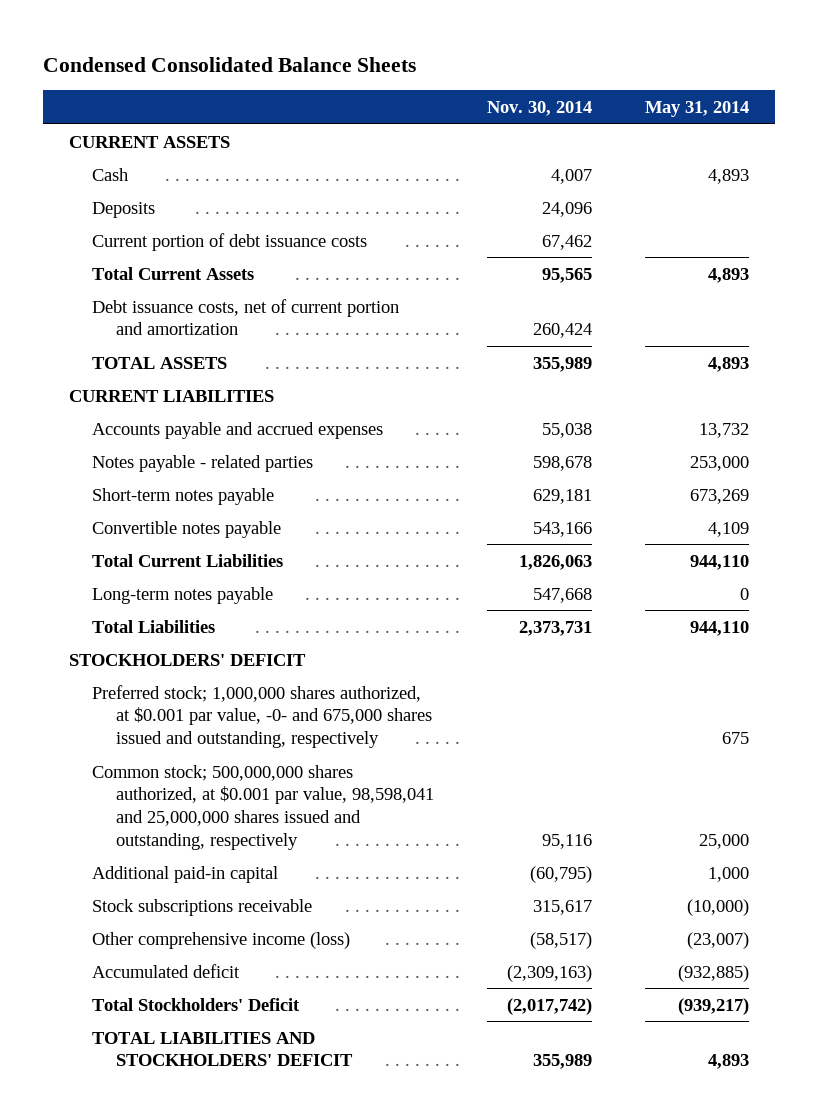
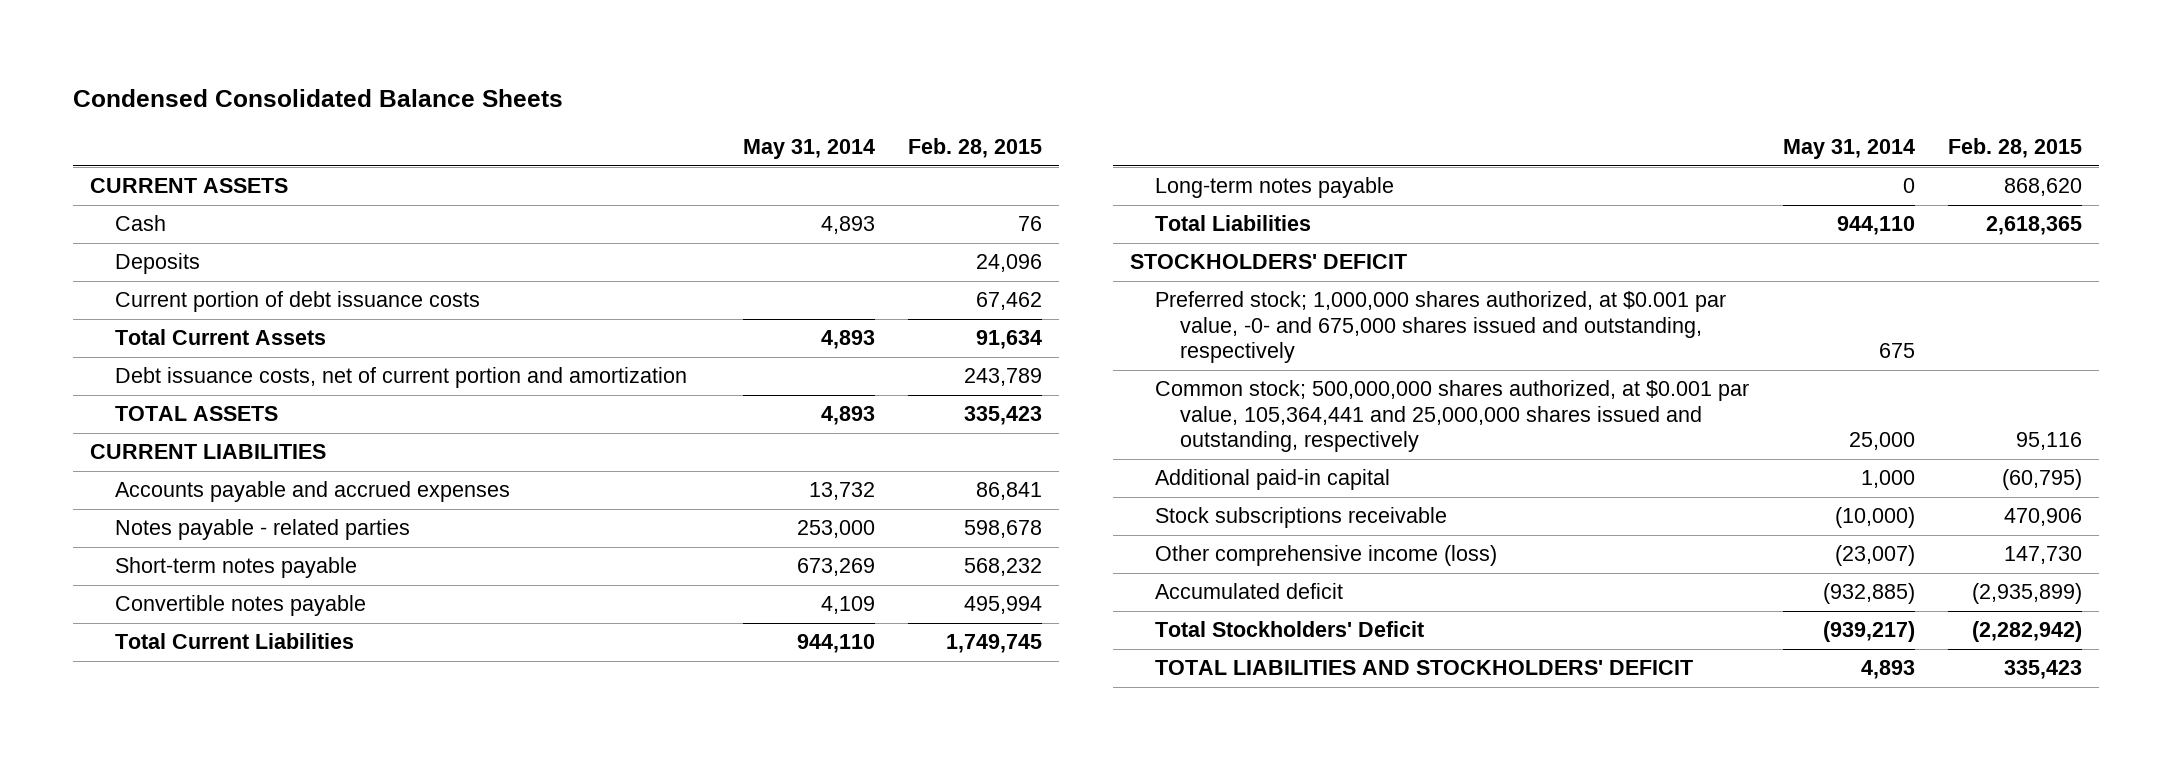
[486,101,592,117] Nov. 30, 2014 -> none
none -> [908,138,1043,159] Feb. 28, 2015
[92,764,434,850] Common stock; 500,000,000 shares authorized, at $0.001 par value, 98,598,041 and 25,000,000 shares issued and outstanding, respectively -> [1155,380,1750,453] Common stock; 500,000,000 shares authorized, at $0.001 par value, 105,364,441 and 25,000,000 shares issued and outstanding, respectively

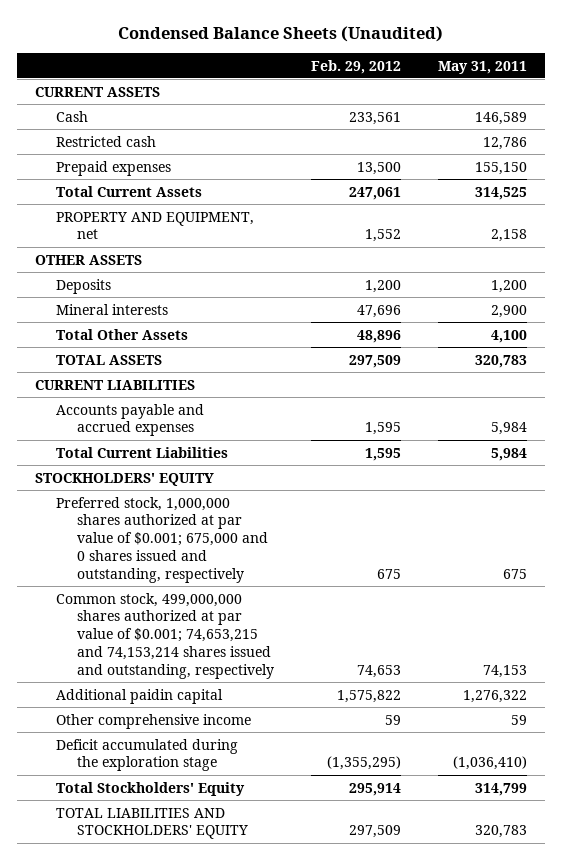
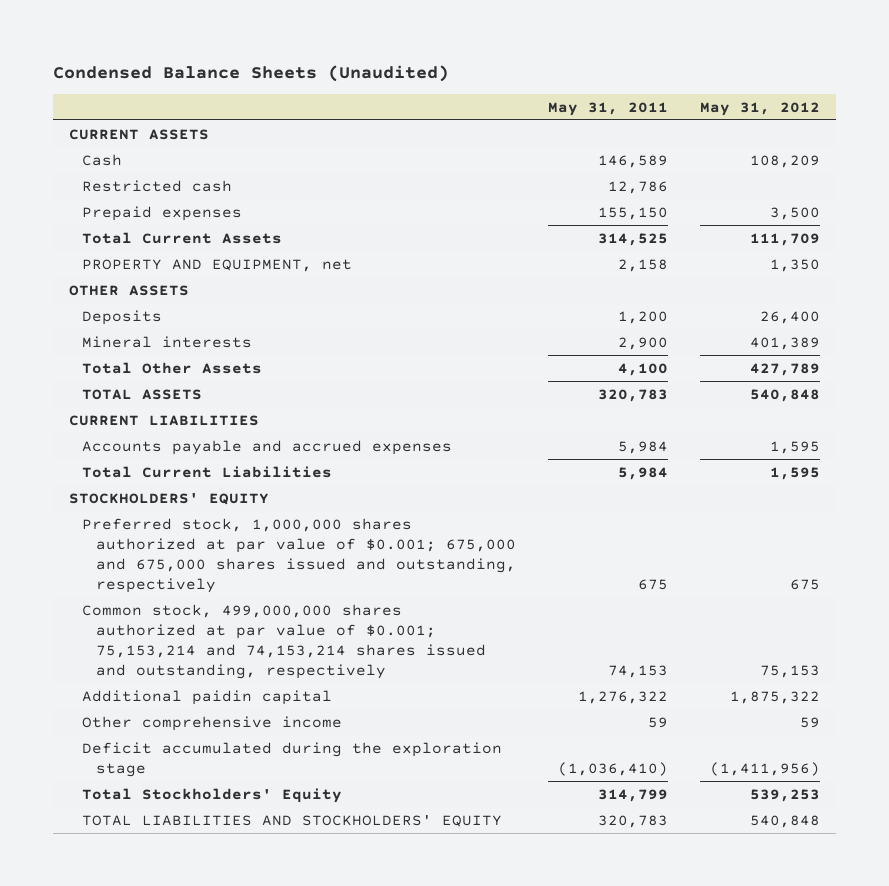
[310,59,401,74] Feb. 29, 2012 -> none
none -> [699,101,820,116] May 31, 2012
[56,496,269,583] Preferred stock, 1,000,000 shares authorized at par value of $0.001; 675,000 and 0 shares issued and outstanding, respectively -> [82,517,516,594] Preferred stock, 1,000,000 shares authorized at par value of $0.001; 675,000 and 675,000 shares issued and outstanding, respectively
[56,592,275,679] Common stock, 499,000,000 shares authorized at par value of $0.001; 74,653,215 and 74,153,214 shares issued and outstanding, respectively -> [82,603,486,680] Common stock, 499,000,000 shares authorized at par value of $0.001; 75,153,214 and 74,153,214 shares issued and outstanding, respectively

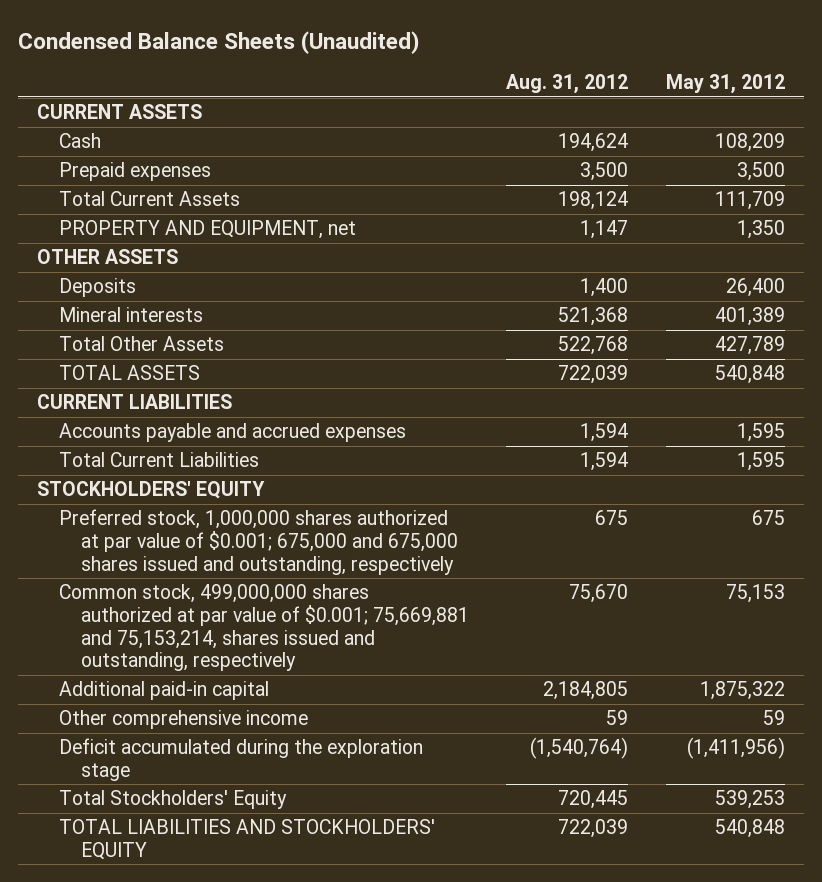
[547,101,668,116] May 31, 2011 -> none
none -> [506,74,629,95] Aug. 31, 2012
[82,179,233,192] Restricted cash -> none
[82,603,486,680] Common stock, 499,000,000 shares authorized at par value of $0.001; 75,153,214 and 74,153,214 shares issued and outstanding, respectively -> [58,584,469,672] Common stock, 499,000,000 shares authorized at par value of $0.001; 75,669,881 and 75,153,214, shares issued and outstanding, respectively
[82,689,333,705] Additional paidin capital -> [58,681,269,701] Additional paid-in capital

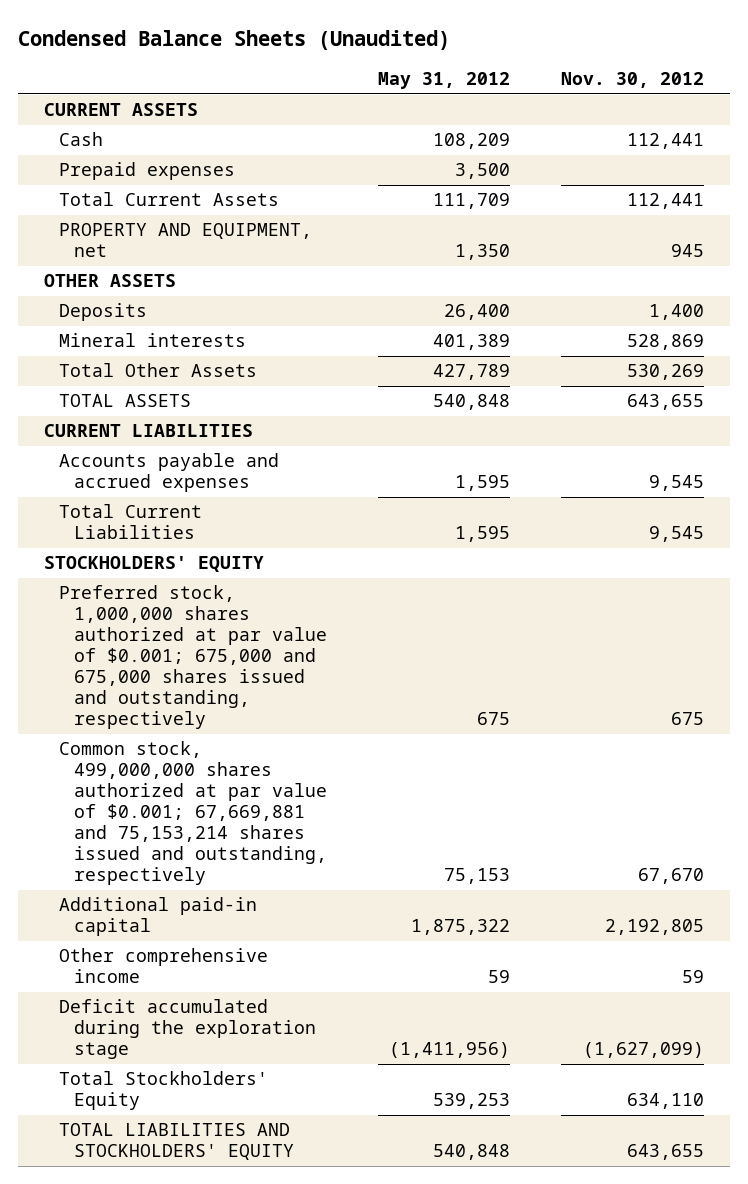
[506,74,629,95] Aug. 31, 2012 -> none
none -> [561,72,705,89] Nov. 30, 2012
[58,584,469,672] Common stock, 499,000,000 shares authorized at par value of $0.001; 75,669,881 and 75,153,214, shares issued and outstanding, respectively -> [59,741,328,886] Common stock, 499,000,000 shares authorized at par value of $0.001; 67,669,881 and 75,153,214 shares issued and outstanding, respectively

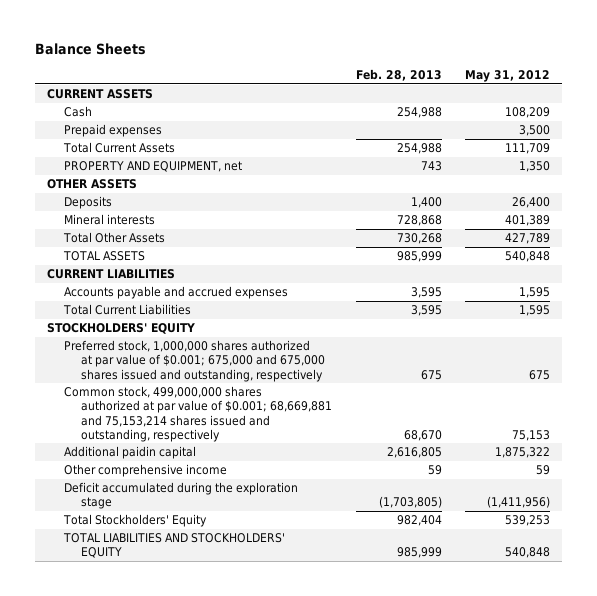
[18,29,451,50] Condensed Balance Sheets (Unaudited) -> [35,42,147,55] Balance Sheets
[561,72,705,89] Nov. 30, 2012 -> none
none -> [355,69,442,82] Feb. 28, 2013
[59,741,328,886] Common stock, 499,000,000 shares authorized at par value of $0.001; 67,669,881 and 75,153,214 shares issued and outstanding, respectively -> [64,386,333,442] Common stock, 499,000,000 shares authorized at par value of $0.001; 68,669,881 and 75,153,214 shares issued and outstanding, respectively
[59,897,258,937] Additional paid-in capital -> [64,446,197,460] Additional paidin capital

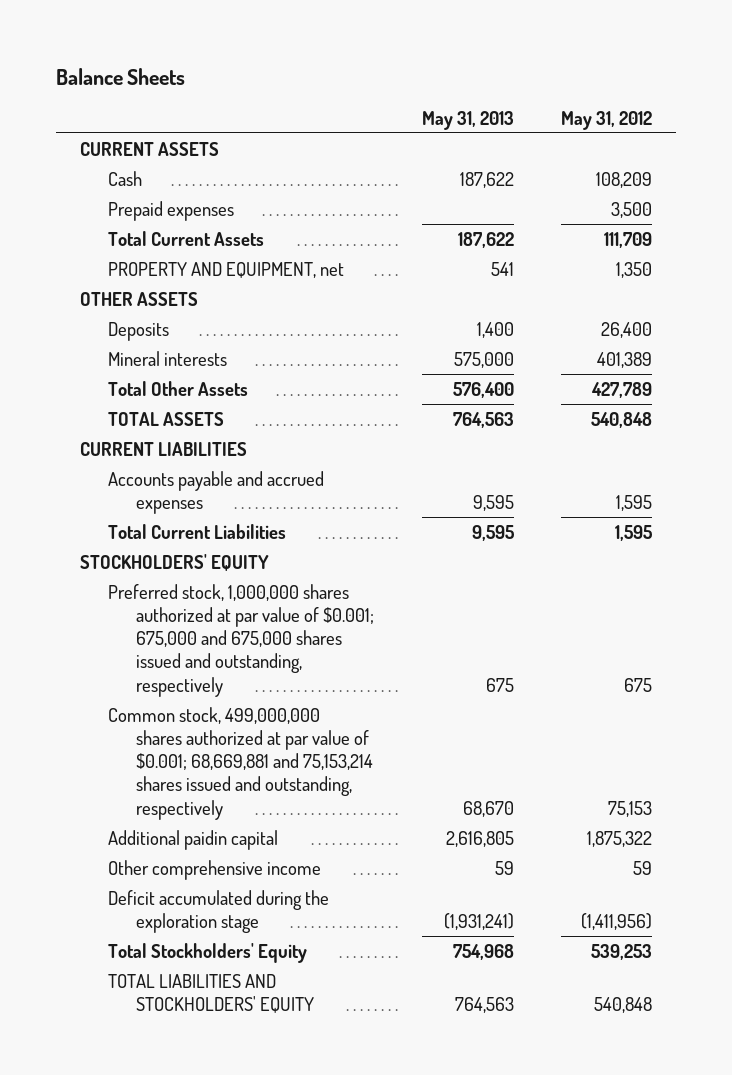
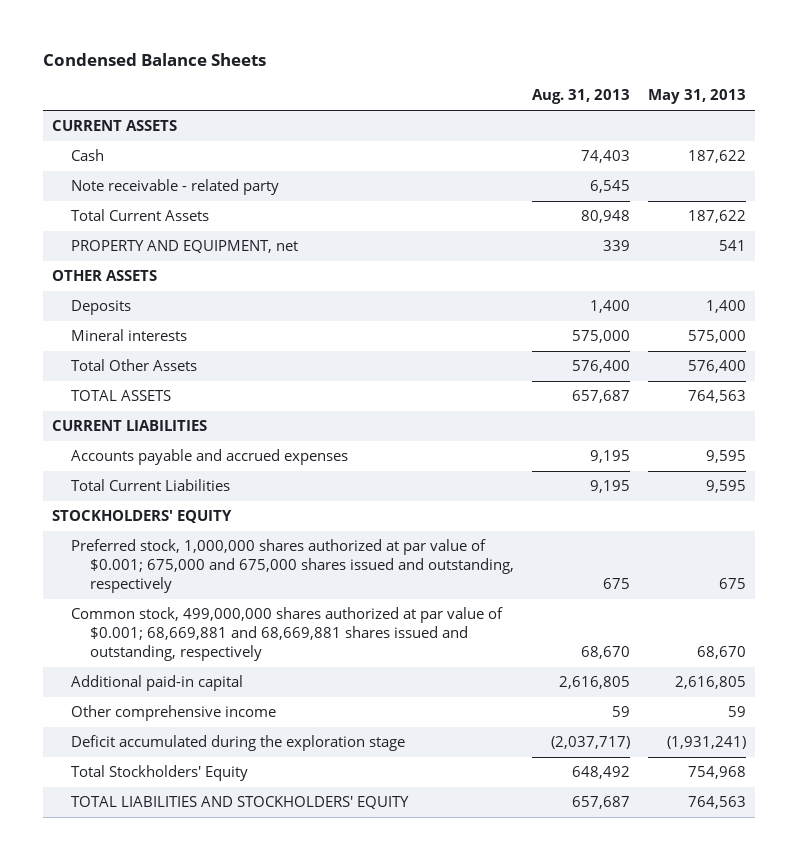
[55,67,185,85] Balance Sheets -> [42,52,266,66] Condensed Balance Sheets
[561,110,653,130] May 31, 2012 -> none
none -> [532,89,631,105] Aug. 31, 2013
[107,200,234,221] Prepaid expenses -> none
none -> [70,179,279,196] Note receivable - related party
[107,706,374,820] Common stock, 499,000,000 shares authorized at par value of $0.001; 68,669,881 and 75,153,214 shares issued and outstanding, respectively -> [70,607,503,661] Common stock, 499,000,000 shares authorized at par value of $0.001; 68,669,881 and 68,669,881 shares issued and outstanding, respectively
[107,829,278,850] Additional paidin capital -> [70,675,243,692] Additional paid-in capital

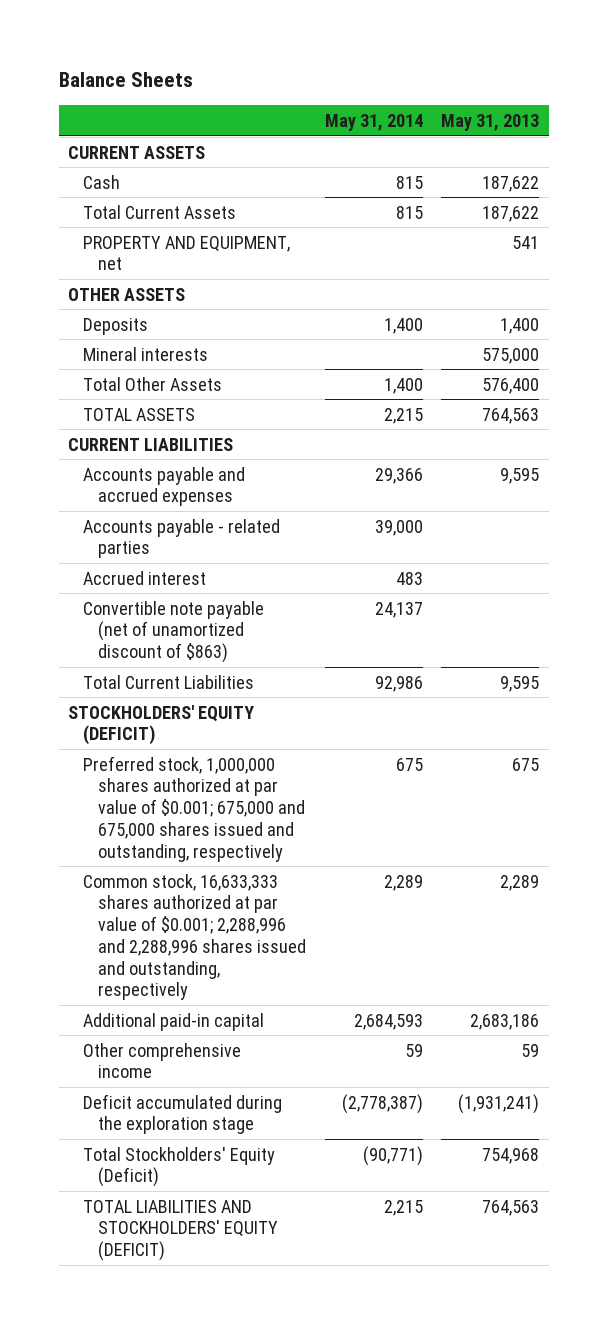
[42,52,266,66] Condensed Balance Sheets -> [58,71,193,87] Balance Sheets
[532,89,631,105] Aug. 31, 2013 -> none
none -> [324,113,423,131] May 31, 2014
[70,179,279,196] Note receivable - related party -> none
none -> [83,518,281,559] Accounts payable - related parties
none -> [83,570,207,585] Accrued interest
none -> [83,600,265,664] Convertible note payable (net of unamortized discount of $863)
[51,510,232,524] STOCKHOLDERS' EQUITY -> [68,704,255,746] STOCKHOLDERS' EQUITY (DEFICIT)
[70,607,503,661] Common stock, 499,000,000 shares authorized at par value of $0.001; 68,669,881 and 68,669,881 shares issued and outstanding, respectively -> [83,873,307,1001] Common stock, 16,633,333 shares authorized at par value of $0.001; 2,288,996 and 2,288,996 shares issued and outstanding, respectively
[697,645,747,659] 68,670 -> [500,874,540,891] 2,289
[675,676,747,690] 2,616,805 -> [470,1013,540,1030] 2,683,186
[70,765,248,782] Total Stockholders' Equity -> [83,1146,276,1188] Total Stockholders' Equity (Deficit)
[70,796,409,810] TOTAL LIABILITIES AND STOCKHOLDERS' EQUITY -> [83,1199,279,1262] TOTAL LIABILITIES AND STOCKHOLDERS' EQUITY (DEFICIT)

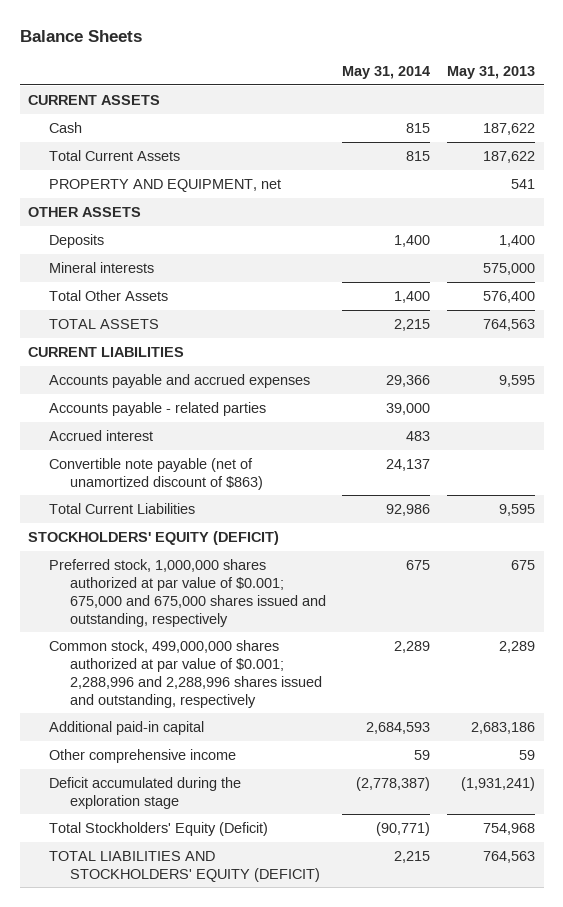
[83,873,307,1001] Common stock, 16,633,333 shares authorized at par value of $0.001; 2,288,996 and 2,288,996 shares issued and outstanding, respectively -> [48,639,322,708] Common stock, 499,000,000 shares authorized at par value of $0.001; 2,288,996 and 2,288,996 shares issued and outstanding, respectively

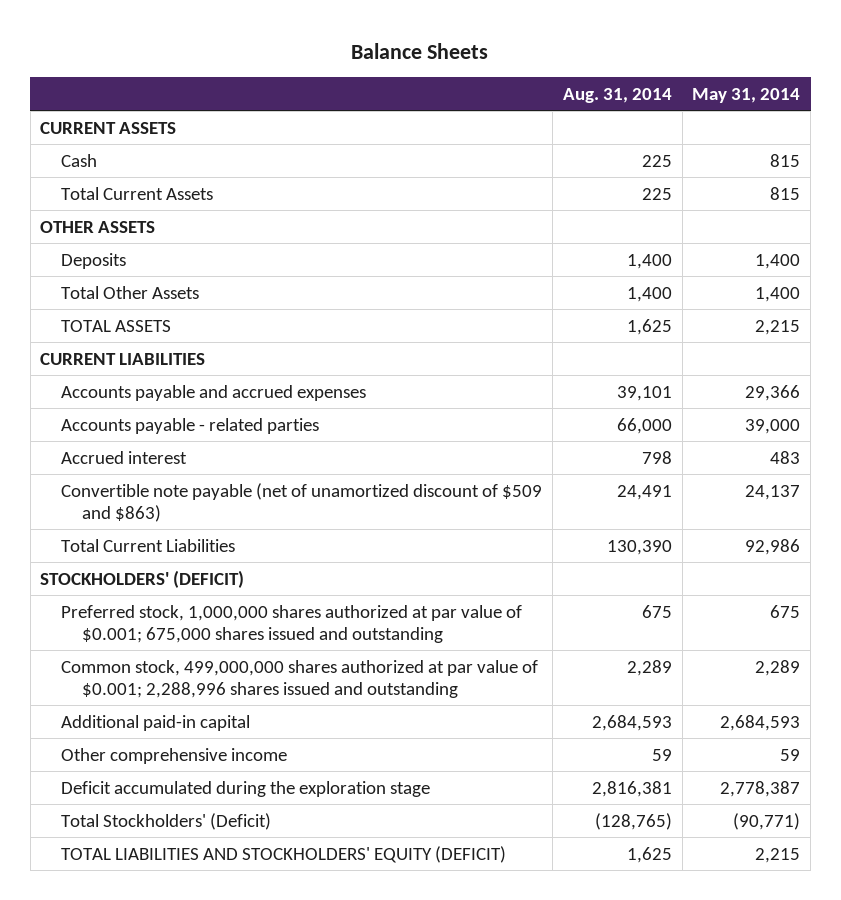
[447,66,536,80] May 31, 2013 -> none
none -> [562,87,672,103] Aug. 31, 2014
[48,178,281,192] PROPERTY AND EQUIPMENT, net -> none
[48,261,154,273] Mineral interests -> none
[48,457,263,490] Convertible note payable (net of unamortized discount of $863) -> [61,482,543,522] Convertible note payable (net of unamortized discount of $509 and $863)
[28,530,280,545] STOCKHOLDERS' EQUITY (DEFICIT) -> [40,569,245,588] STOCKHOLDERS' (DEFICIT)
[48,558,326,627] Preferred stock, 1,000,000 shares authorized at par value of $0.001; 675,000 and 675,000 shares issued and outstanding, respectively -> [61,604,523,643] Preferred stock, 1,000,000 shares authorized at par value of $0.001; 675,000 shares issued and outstanding
[48,639,322,708] Common stock, 499,000,000 shares authorized at par value of $0.001; 2,288,996 and 2,288,996 shares issued and outstanding, respectively -> [61,659,539,698] Common stock, 499,000,000 shares authorized at par value of $0.001; 2,288,996 shares issued and outstanding
[356,776,431,791] (2,778,387) -> [720,780,801,797] 2,778,387
[48,821,268,836] Total Stockholders' Equity (Deficit) -> [61,812,272,830] Total Stockholders' (Deficit)

